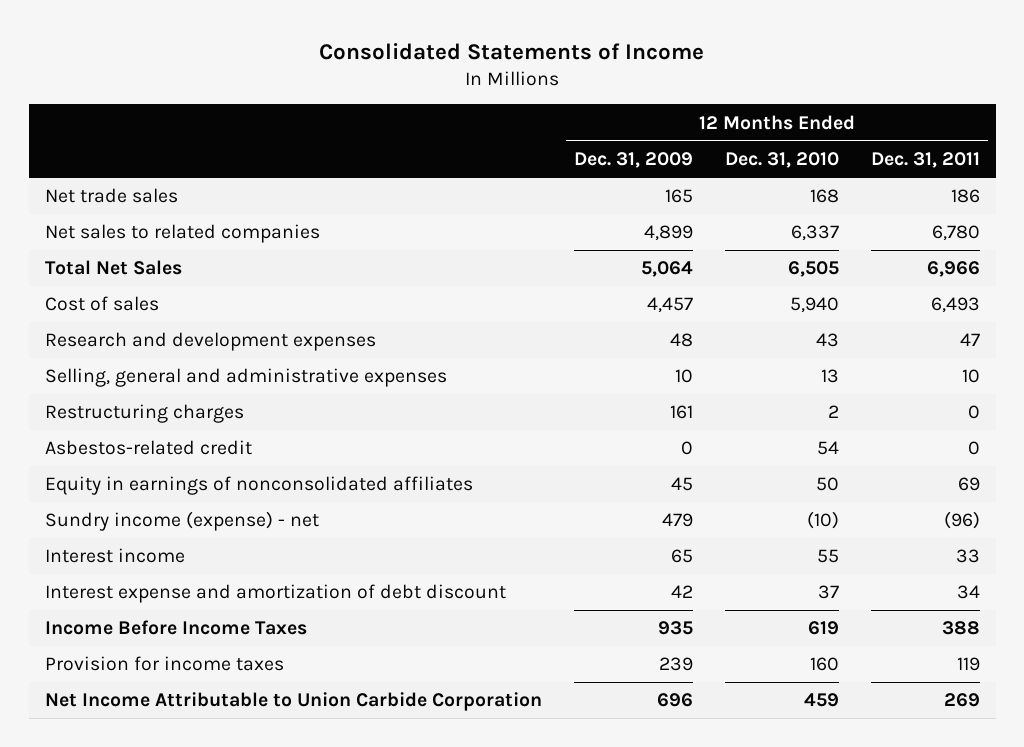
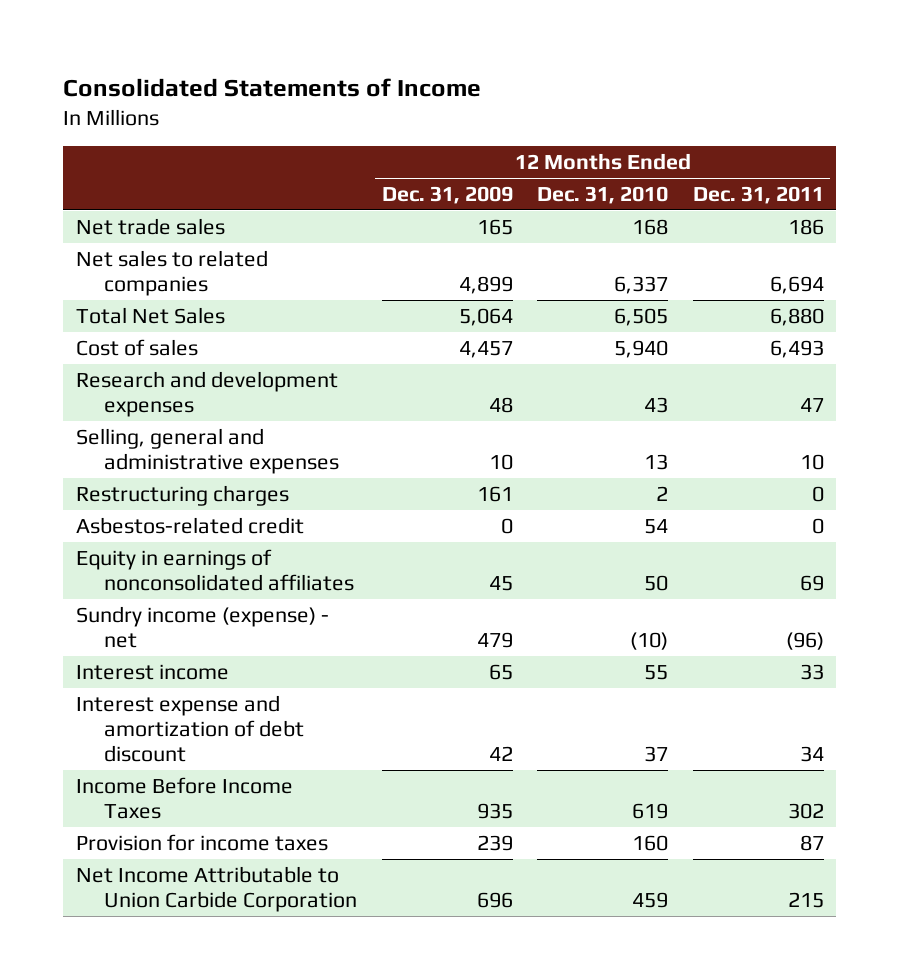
[931,225,980,242] 6,780 -> [769,275,824,294] 6,694
[926,261,980,278] 6,966 -> [769,307,824,326] 6,880
[941,621,980,636] 388 -> [787,802,824,819] 302
[956,657,980,672] 119 -> [799,834,824,851] 87
[943,693,980,708] 269 -> [787,891,824,908] 215

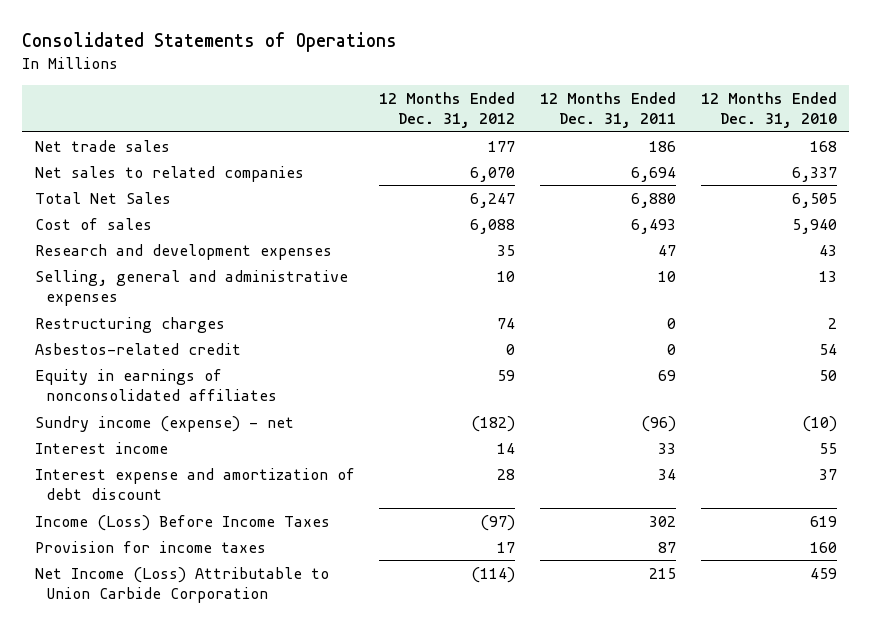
[63,78,482,98] Consolidated Statements of Income -> [22,32,398,53] Consolidated Statements of Operations
[381,185,513,204] Dec. 31, 2009 -> none
none -> [379,91,516,129] 12 Months Ended Dec. 31, 2012
[75,776,293,819] Income Before Income Taxes -> [34,514,330,531] Income (Loss) Before Income Taxes
[75,865,357,912] Net Income Attributable to Union Carbide Corporation -> [34,566,329,604] Net Income (Loss) Attributable to Union Carbide Corporation

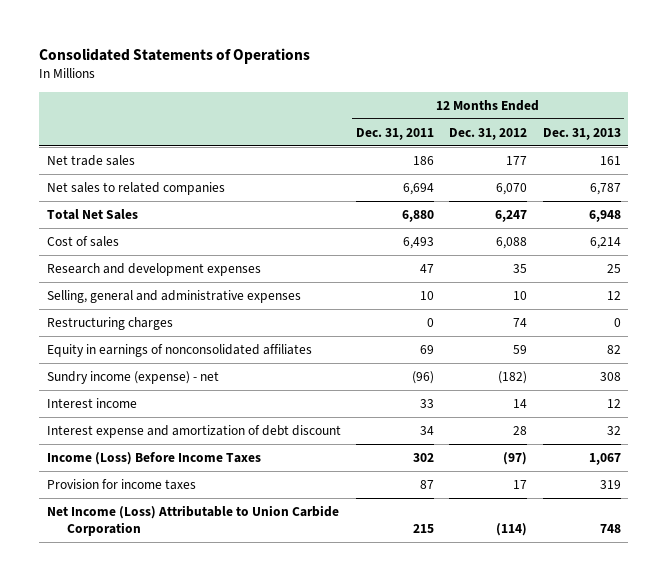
[700,91,837,129] 12 Months Ended Dec. 31, 2010 -> none
none -> [542,127,621,140] Dec. 31, 2013
[34,342,241,355] Asbestos-related credit -> none

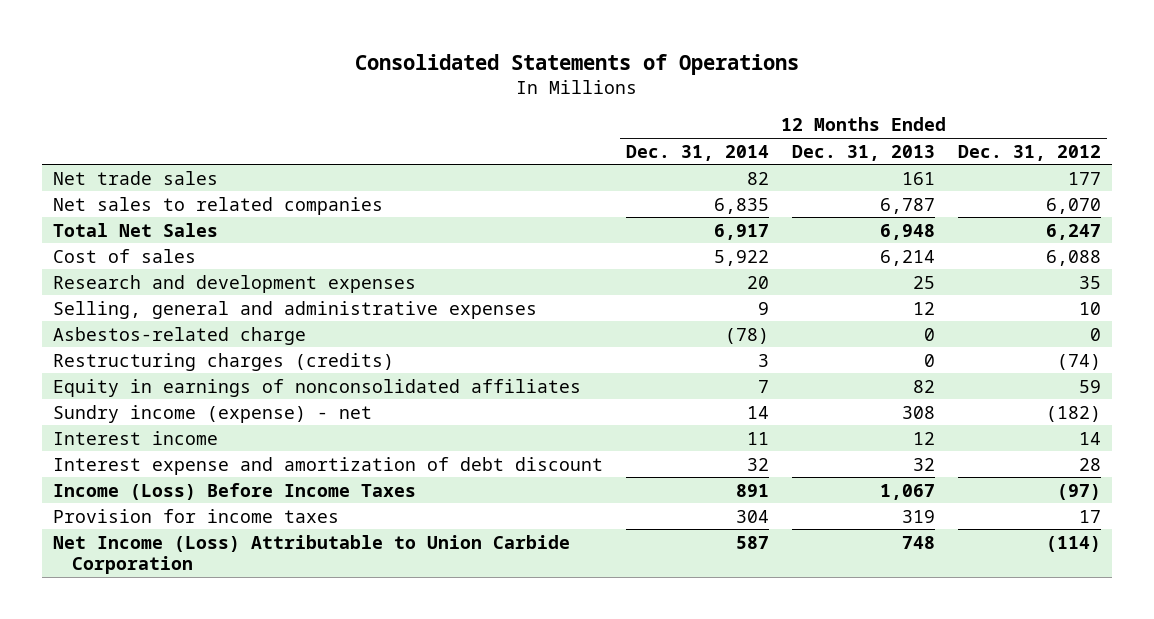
[355,127,434,140] Dec. 31, 2011 -> none
none -> [626,144,770,161] Dec. 31, 2014
none -> [53,326,307,345] Asbestos-related charge
[46,316,173,330] Restructuring charges -> [53,352,395,371] Restructuring charges (credits)
[513,317,528,327] 74 -> [1056,353,1101,370] (74)

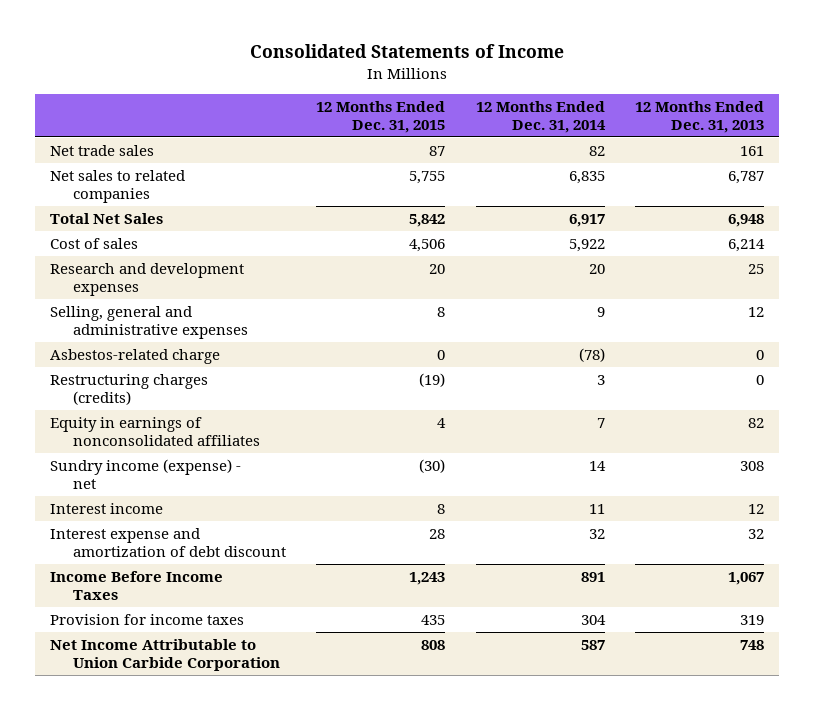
[355,53,800,75] Consolidated Statements of Operations -> [250,44,565,59] Consolidated Statements of Income
[957,144,1101,161] Dec. 31, 2012 -> none
none -> [316,101,446,133] 12 Months Ended Dec. 31, 2015
[53,482,417,500] Income (Loss) Before Income Taxes -> [50,571,224,600] Income Before Income Taxes
[53,534,571,575] Net Income (Loss) Attributable to Union Carbide Corporation -> [50,639,280,671] Net Income Attributable to Union Carbide Corporation

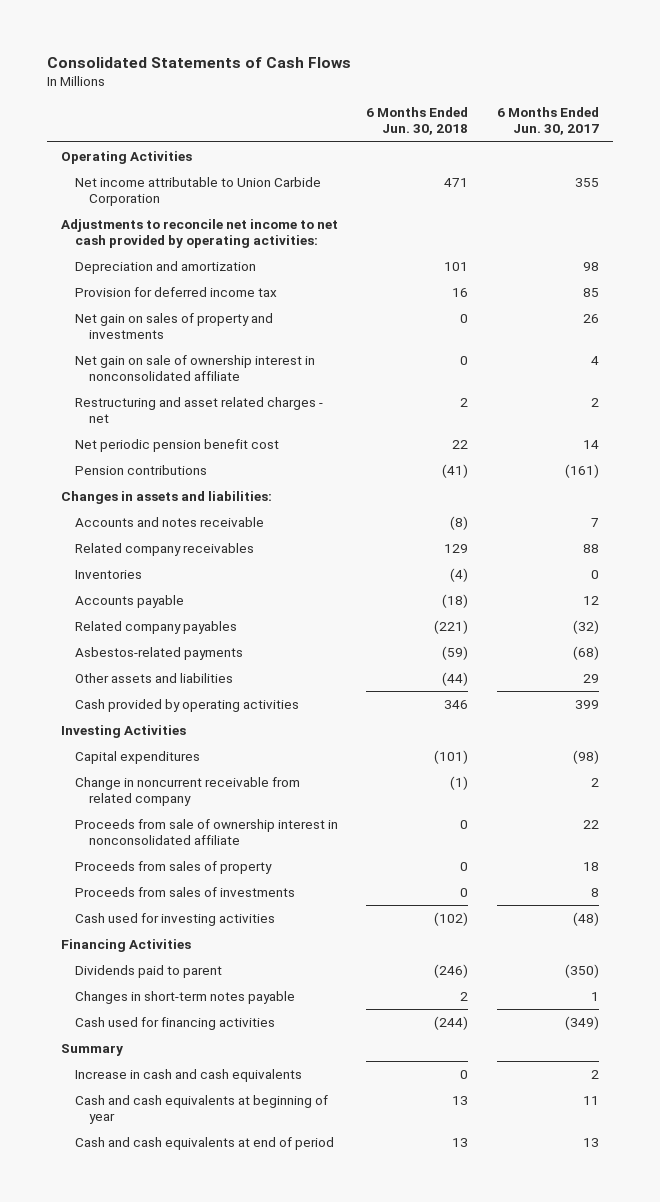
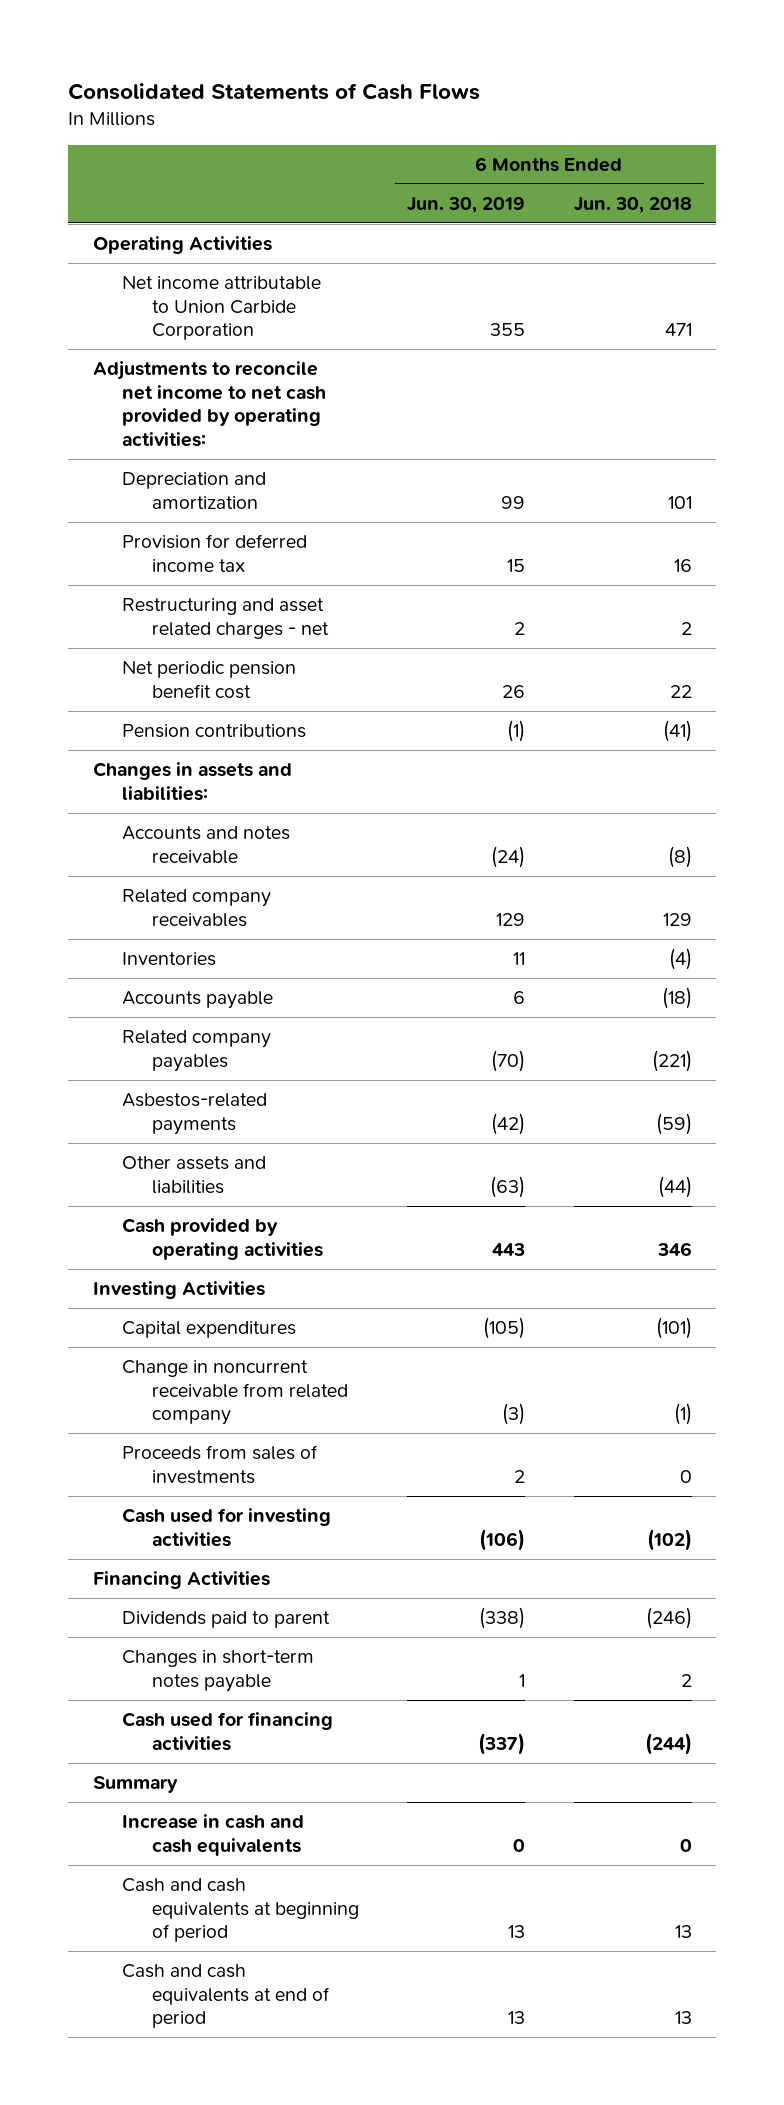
[496,107,599,136] 6 Months Ended Jun. 30, 2017 -> none
none -> [407,197,526,214] Jun. 30, 2019
[75,312,274,339] Net gain on sales of property and investments -> none
[75,354,316,381] Net gain on sale of ownership interest in nonconsolidated affiliate -> none
[75,818,339,845] Proceeds from sale of ownership interest in nonconsolidated affiliate -> none
[75,860,273,874] Proceeds from sales of property -> none
[75,1094,329,1124] Cash and cash equivalents at beginning of year -> [122,1878,359,1943] Cash and cash equivalents at beginning of period

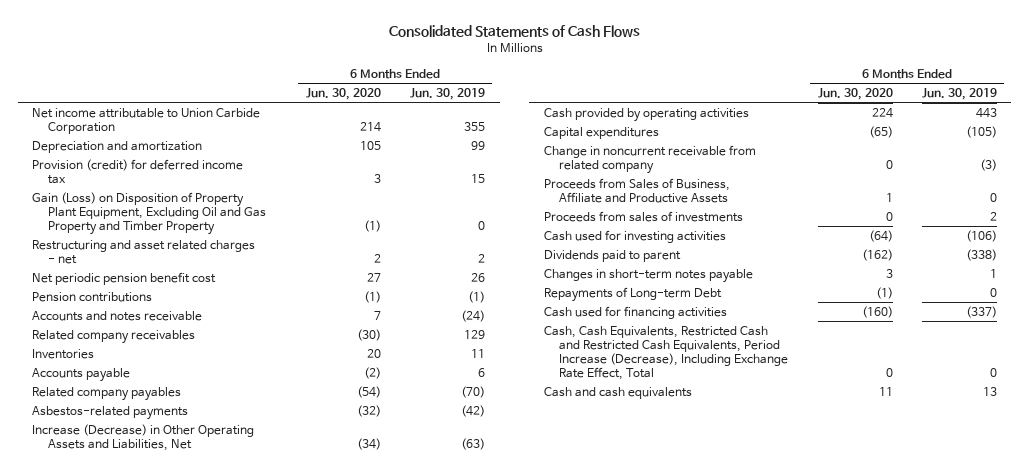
[573,197,692,214] Jun. 30, 2018 -> none
none -> [305,87,381,100] Jun. 30, 2020
[92,236,272,255] Operating Activities -> none
[92,361,327,448] Adjustments to reconcile net income to net cash provided by operating activities: -> none
[122,534,308,572] Provision for deferred income tax -> [32,158,244,184] Provision (credit) for deferred income tax
none -> [32,191,266,235] Gain (Loss) on Disposition of Property Plant Equipment, Excluding Oil and Gas Property and Timber Property
[92,762,292,801] Changes in assets and liabilities: -> none
[122,1156,267,1194] Other assets and liabilities -> [32,423,255,451] Increase (Decrease) in Other Operating Assets and Liabilities, Net
[92,1281,265,1300] Investing Activities -> none
none -> [544,177,731,203] Proceeds from Sales of Business, Affiliate and Productive Assets
[92,1571,270,1590] Financing Activities -> none
none -> [544,286,723,302] Repayments of Long-term Debt
[92,1776,178,1794] Summary -> none
[122,1814,305,1856] Increase in cash and cash equivalents -> none
[122,1964,330,2029] Cash and cash equivalents at end of period -> none
none -> [544,325,789,381] Cash, Cash Equivalents, Restricted Cash and Restricted Cash Equivalents, Period Increase (Decrease), Including Exchange Rate Effect, Total
[122,1878,359,1943] Cash and cash equivalents at beginning of period -> [544,386,693,399] Cash and cash equivalents

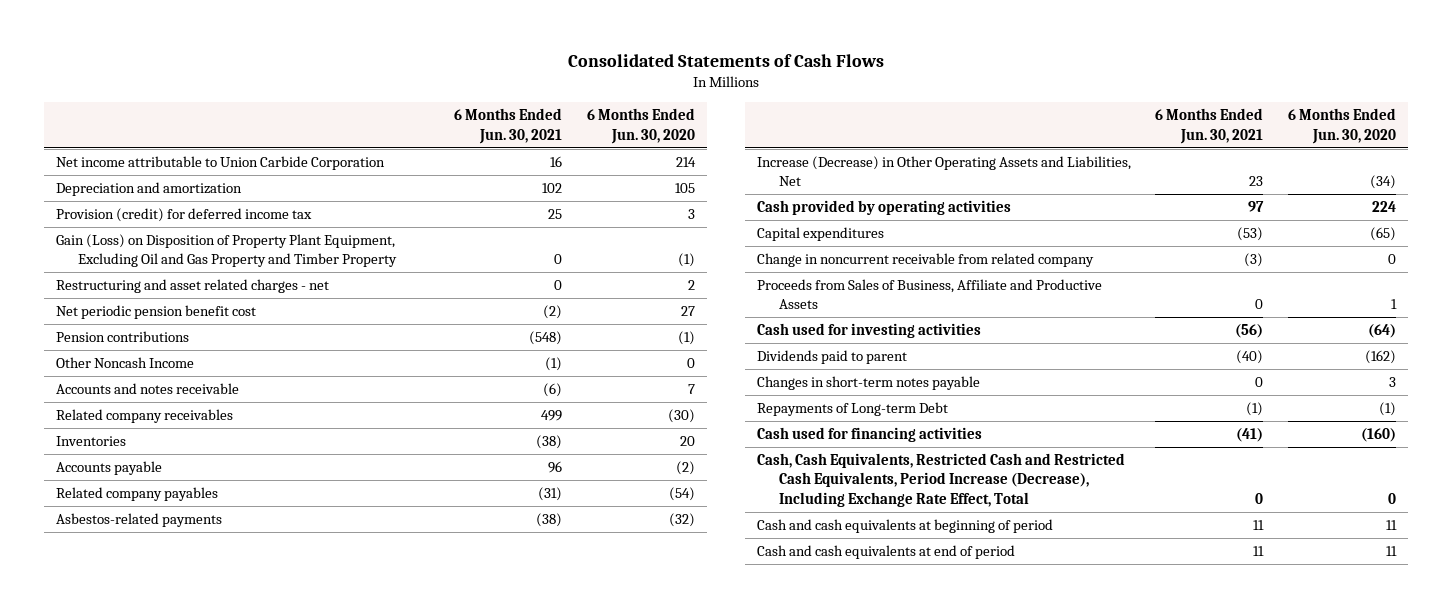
[410,87,486,100] Jun. 30, 2019 -> none
none -> [454,108,563,144] 6 Months Ended Jun. 30, 2021
none -> [55,356,194,368] Other Noncash Income
[544,210,744,222] Proceeds from sales of investments -> none
[544,386,693,399] Cash and cash equivalents -> [756,518,1053,533] Cash and cash equivalents at beginning of period
none -> [756,544,1015,559] Cash and cash equivalents at end of period

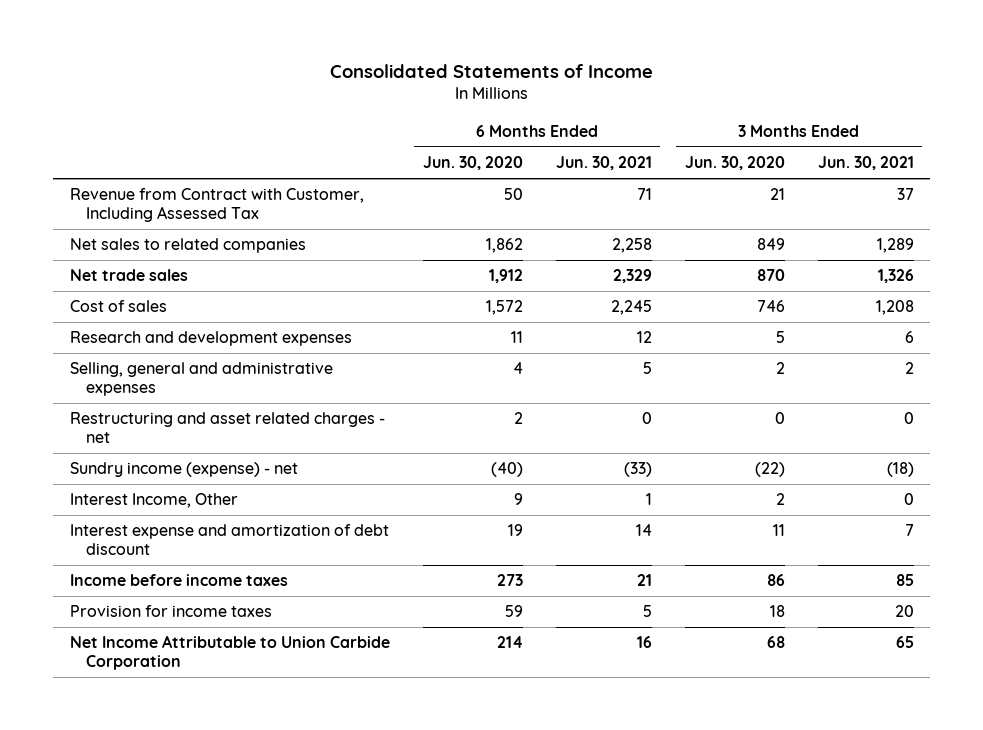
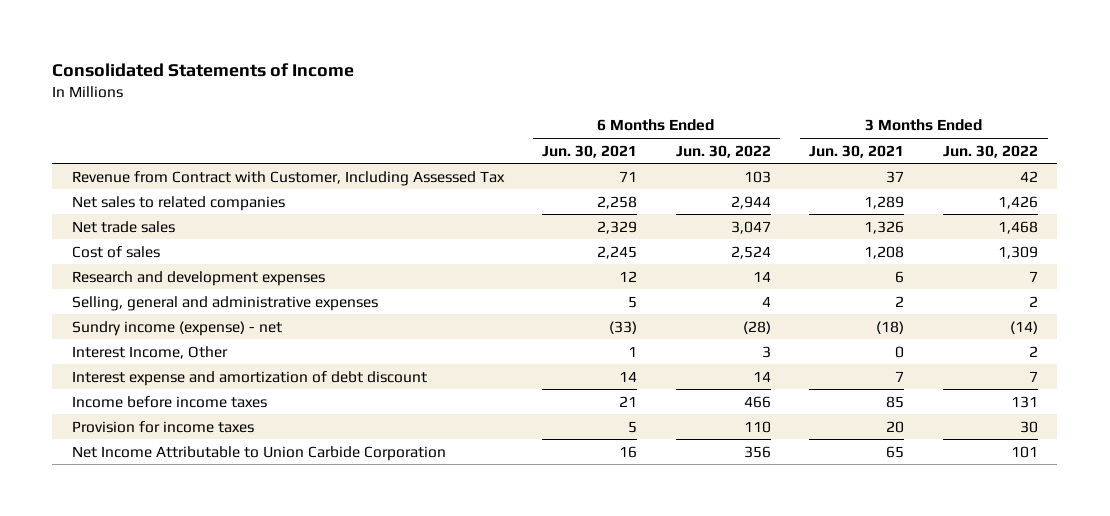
[422,156,523,171] Jun. 30, 2020 -> none
[684,156,785,171] Jun. 30, 2020 -> none
none -> [675,144,771,158] Jun. 30, 2022
none -> [942,144,1038,158] Jun. 30, 2022
[69,412,385,444] Restructuring and asset related charges - net -> none

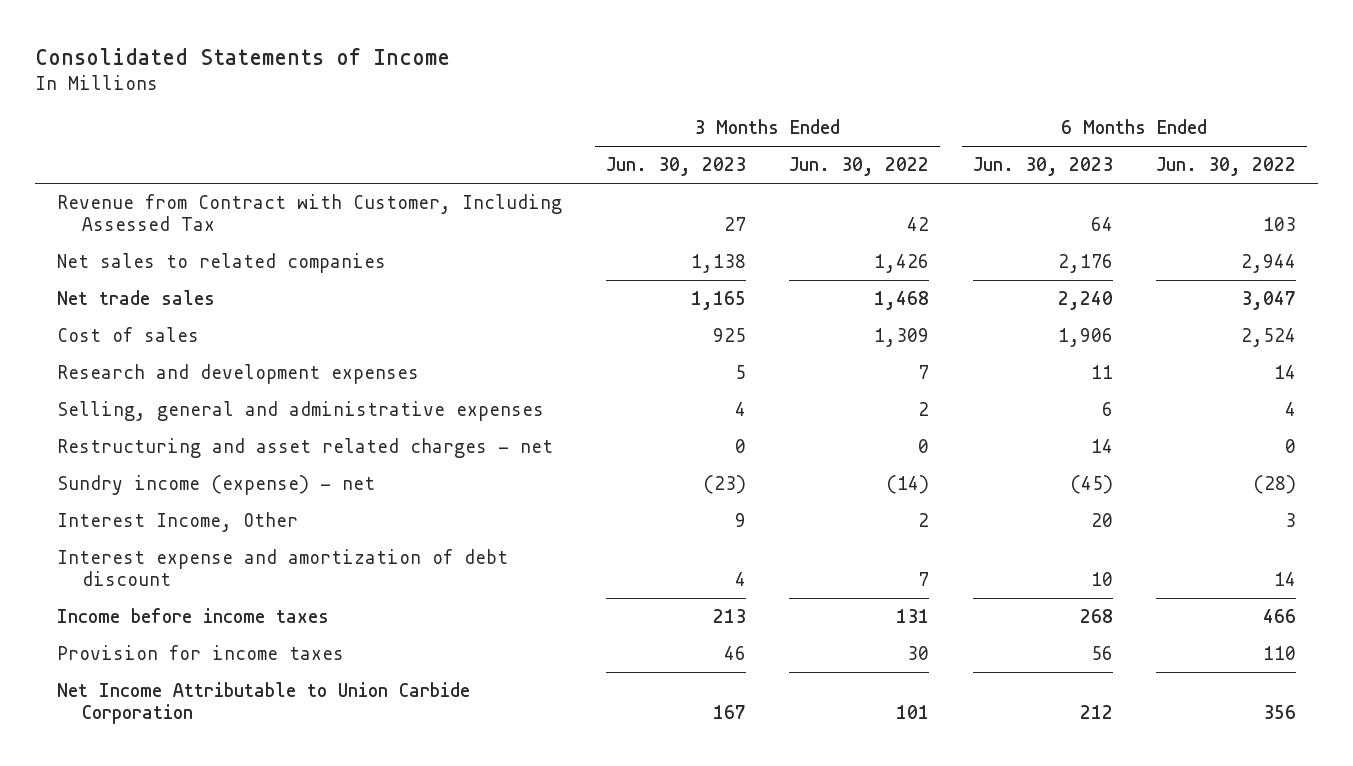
[542,144,638,158] Jun. 30, 2021 -> none
[809,144,905,158] Jun. 30, 2021 -> none
none -> [605,157,746,177] Jun. 30, 2023
none -> [972,157,1113,177] Jun. 30, 2023
none -> [57,438,554,459] Restructuring and asset related charges - net

